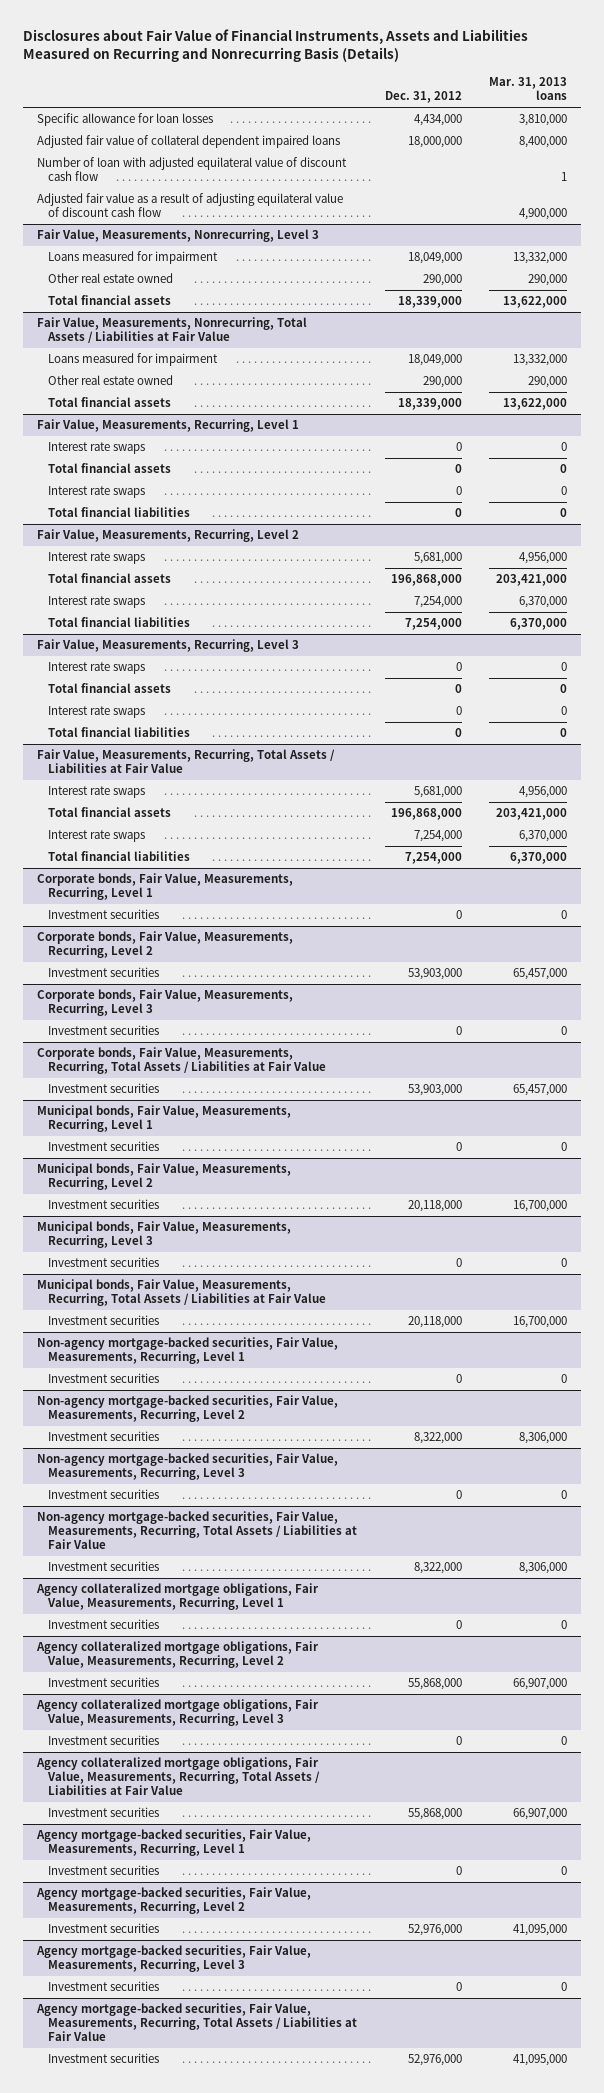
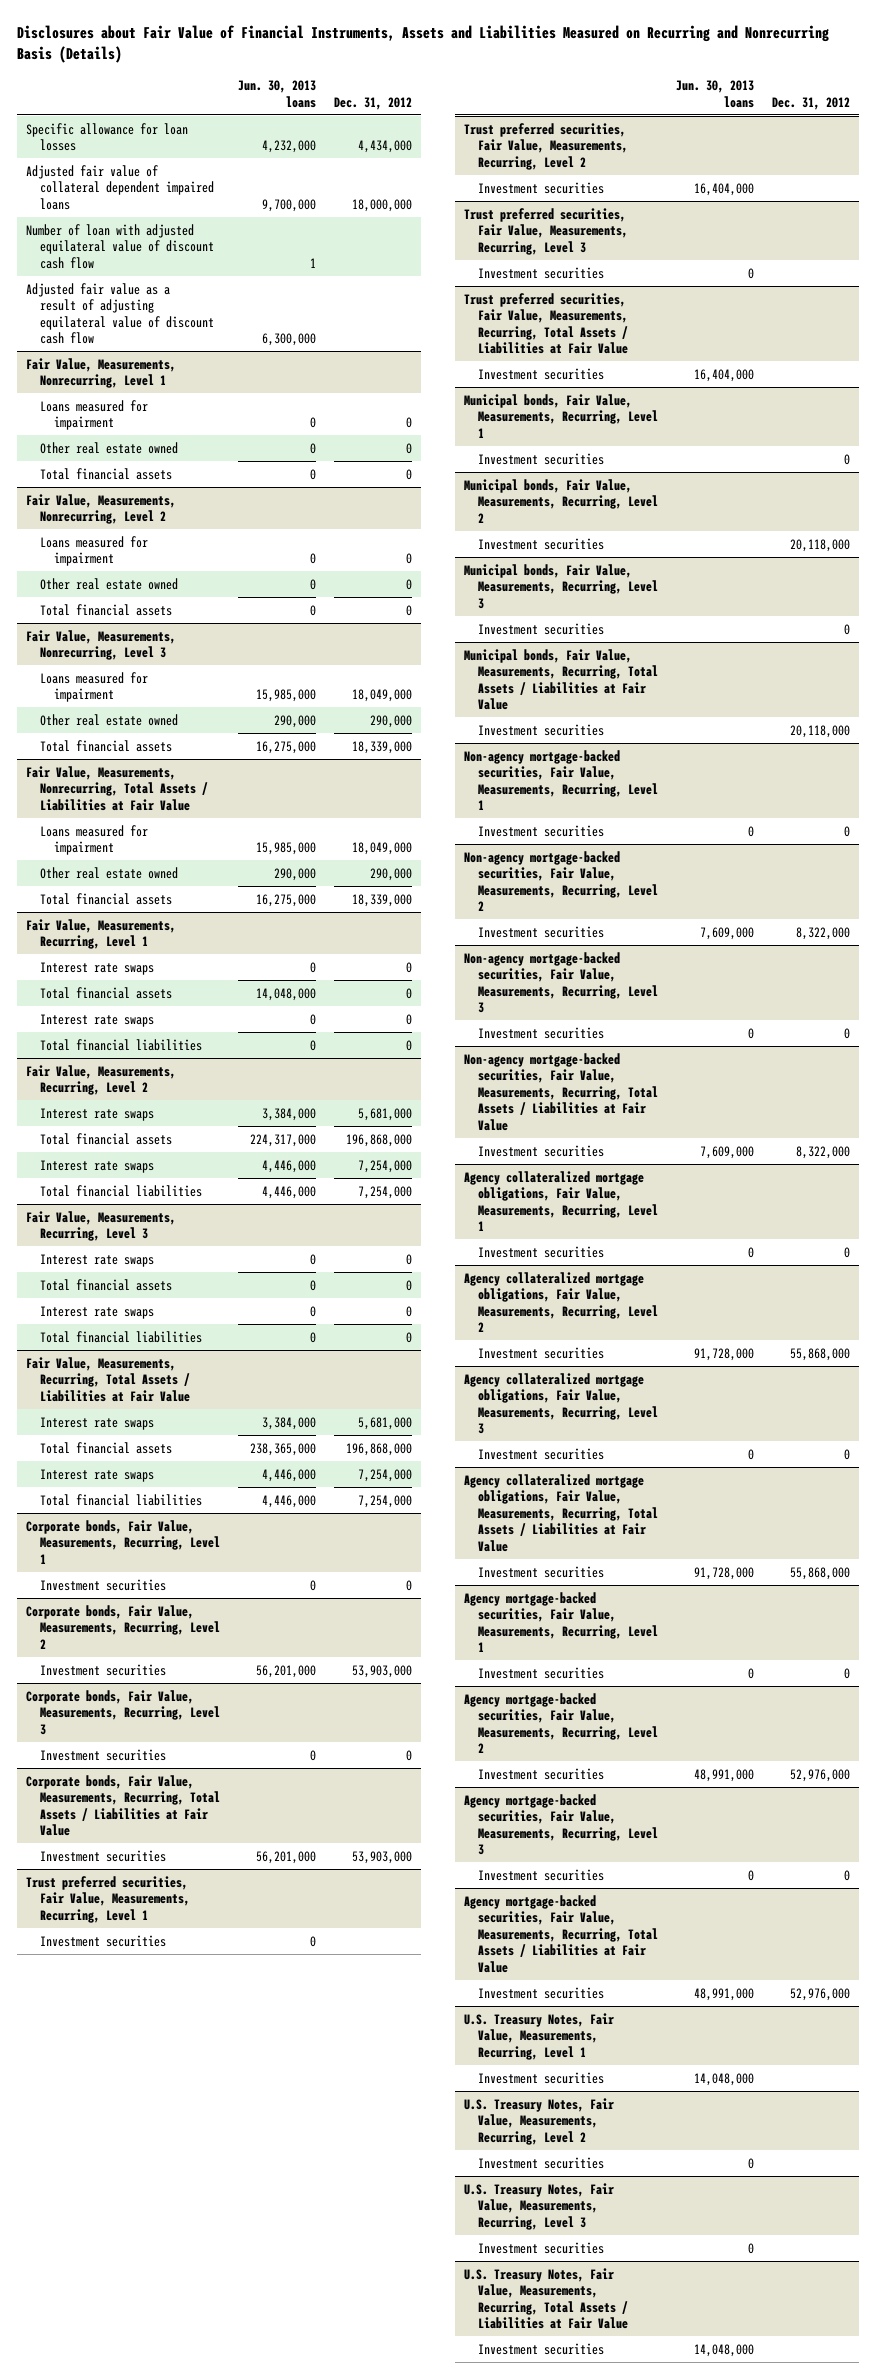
[489,77,568,101] Mar. 31, 2013 loans -> none
none -> [237,80,316,108] Jun. 30, 2013 loans
none -> [25,357,176,389] Fair Value, Measurements, Nonrecurring, Level 1
none -> [39,399,148,431] Loans measured for impairment
none -> [39,441,178,454] Other real estate owned
none -> [39,467,172,480] Total financial assets
none -> [25,493,176,525] Fair Value, Measurements, Nonrecurring, Level 2
none -> [39,535,148,567] Loans measured for impairment
none -> [39,577,178,590] Other real estate owned
none -> [39,603,172,616] Total financial assets
none -> [25,1875,190,1923] Trust preferred securities, Fair Value, Measurements, Recurring, Level 1
none -> [39,1934,166,1947] Investment securities
none -> [463,122,629,170] Trust preferred securities, Fair Value, Measurements, Recurring, Level 2
none -> [478,181,605,194] Investment securities
none -> [463,207,629,255] Trust preferred securities, Fair Value, Measurements, Recurring, Level 3
none -> [478,266,605,279] Investment securities
none -> [463,292,629,355] Trust preferred securities, Fair Value, Measurements, Recurring, Total Assets / Liabilities at Fair Value
none -> [478,367,605,380] Investment securities
none -> [463,2012,614,2060] U.S. Treasury Notes, Fair Value, Measurements, Recurring, Level 1
none -> [478,2071,605,2084] Investment securities
none -> [463,2097,614,2145] U.S. Treasury Notes, Fair Value, Measurements, Recurring, Level 2
none -> [478,2156,605,2169] Investment securities
none -> [463,2182,614,2230] U.S. Treasury Notes, Fair Value, Measurements, Recurring, Level 3
none -> [478,2241,605,2254] Investment securities
none -> [463,2267,629,2330] U.S. Treasury Notes, Fair Value, Measurements, Recurring, Total Assets / Liabilities at Fair Value
none -> [478,2342,605,2355] Investment securities

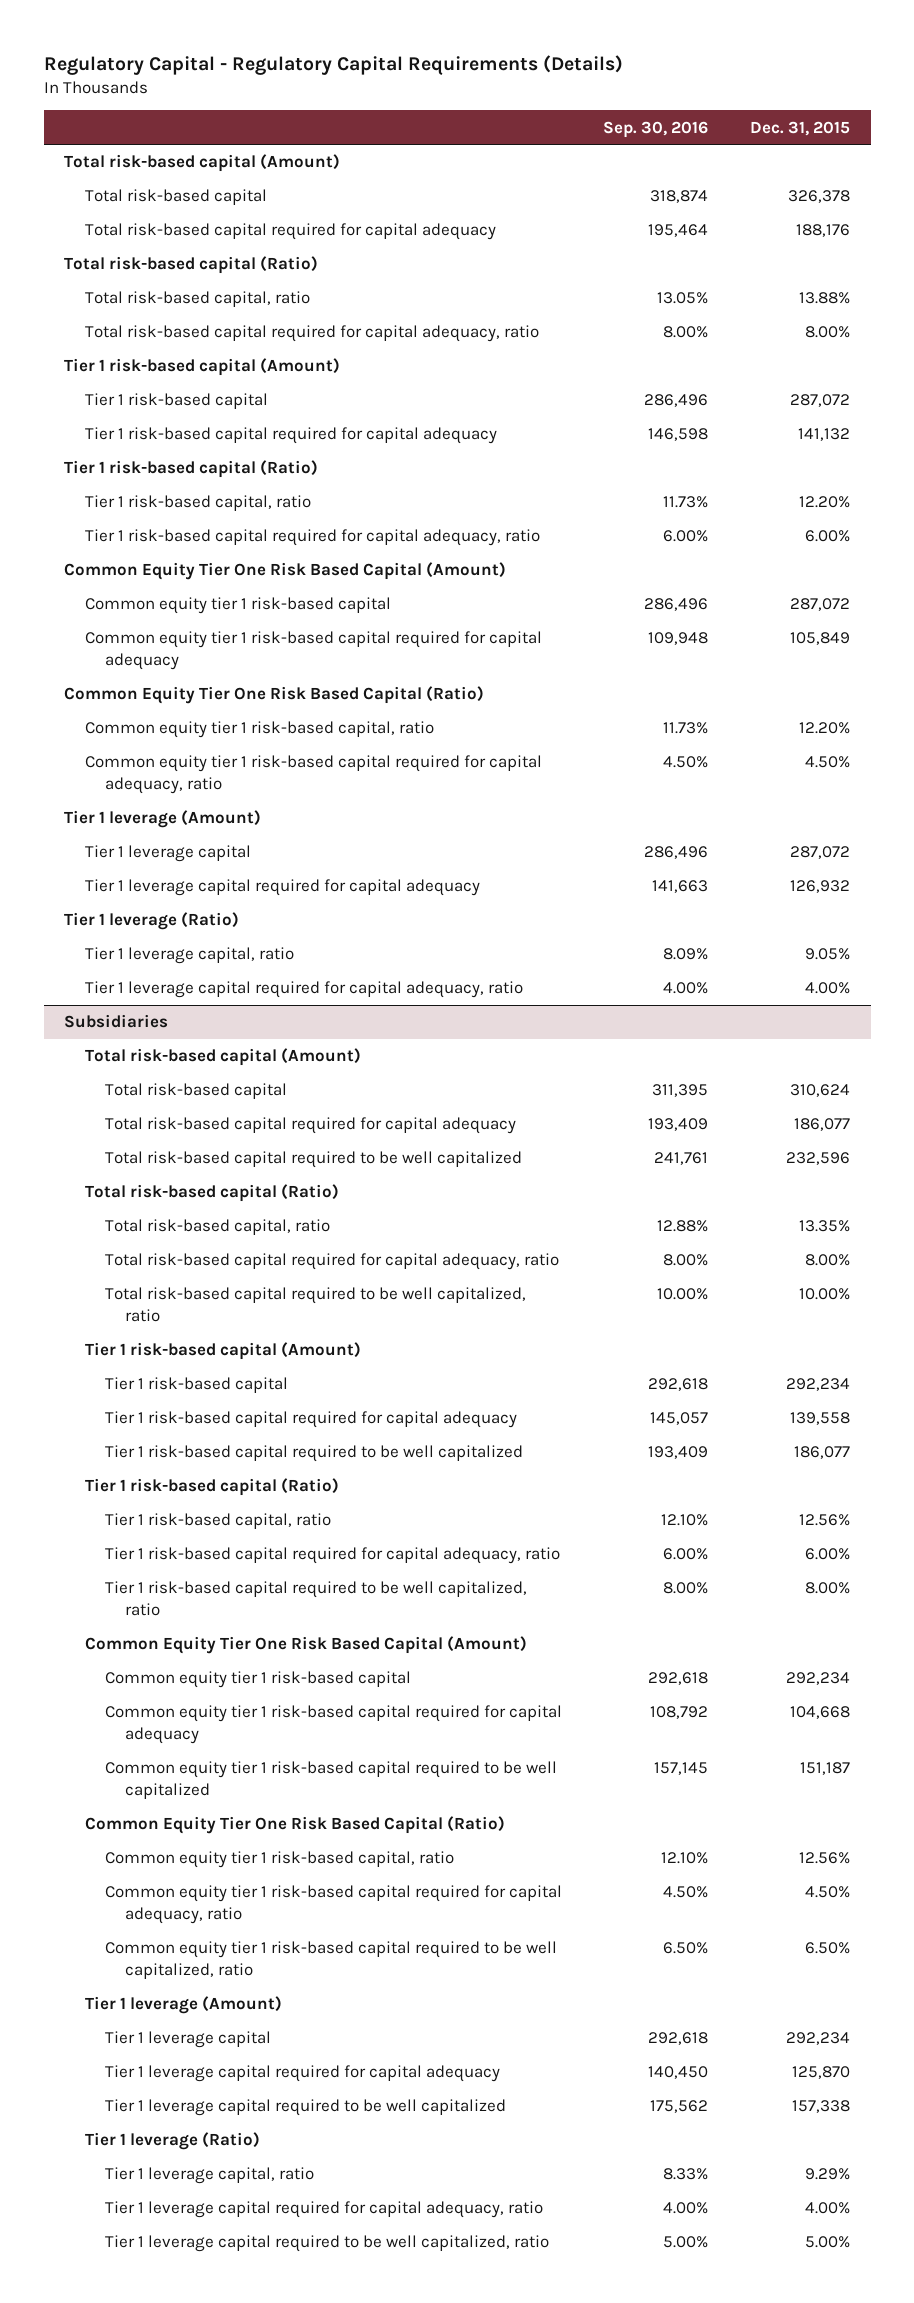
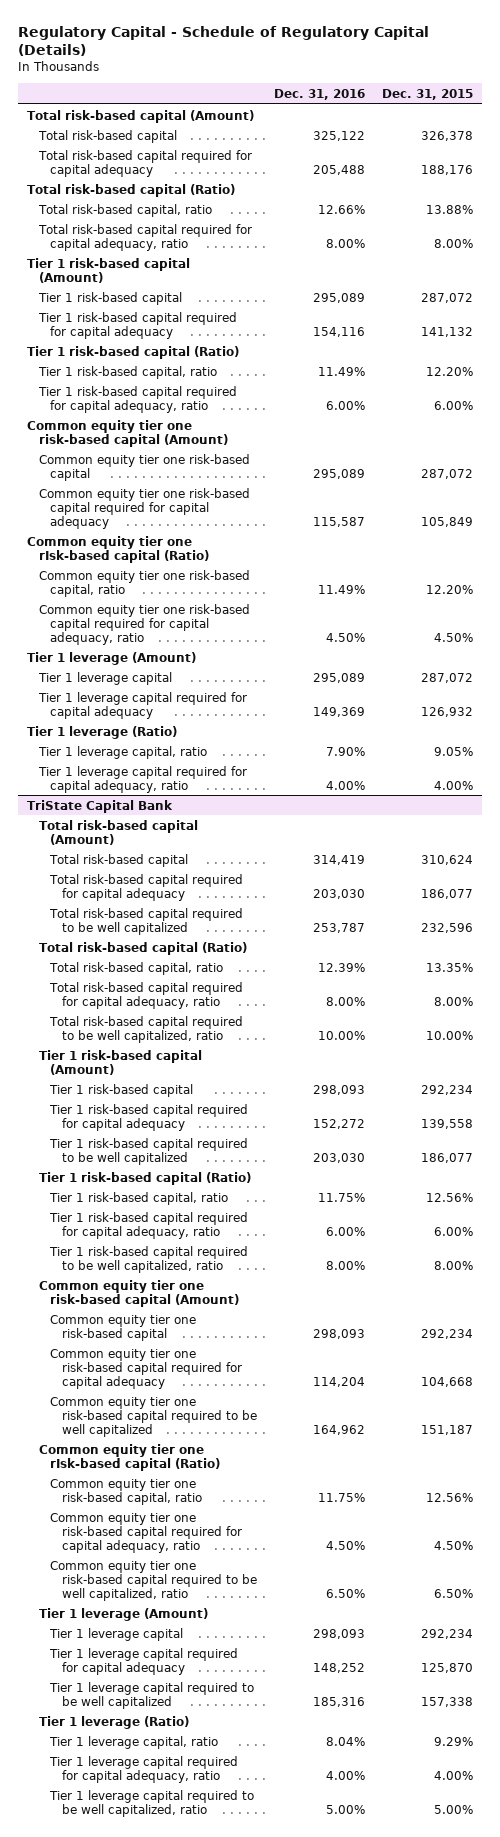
[43,55,623,76] Regulatory Capital - Regulatory Capital Requirements (Details) -> [18,25,430,57] Regulatory Capital - Schedule of Regulatory Capital (Details)
[603,120,709,138] Sep. 30, 2016 -> none
none -> [274,88,366,100] Dec. 31, 2016
[64,562,507,581] Common Equity Tier One Risk Based Capital (Amount) -> [26,419,228,447] Common equity tier one risk-based capital (Amount)
[84,597,391,615] Common equity tier 1 risk-based capital -> [38,453,250,481] Common equity tier one risk-based capital
[84,631,542,671] Common equity tier 1 risk-based capital required for capital adequacy -> [38,487,250,529] Common equity tier one risk-based capital required for capital adequacy
[64,686,485,705] Common Equity Tier One Risk Based Capital (Ratio) -> [26,535,209,563] Common equity tier one rIsk-based capital (Ratio)
[84,721,434,739] Common equity tier 1 risk-based capital, ratio -> [38,569,250,597] Common equity tier one risk-based capital, ratio
[84,755,542,795] Common equity tier 1 risk-based capital required for capital adequacy, ratio -> [38,603,250,645] Common equity tier one risk-based capital required for capital adequacy, ratio
[64,1014,169,1029] Subsidiaries -> [26,799,173,813] TriState Capital Bank
[84,1636,527,1655] Common Equity Tier One Risk Based Capital (Amount) -> [38,1279,240,1307] Common equity tier one risk-based capital (Amount)
[105,1671,412,1689] Common equity tier 1 risk-based capital -> [50,1314,197,1341] Common equity tier one risk-based capital
[105,1705,563,1745] Common equity tier 1 risk-based capital required for capital adequacy -> [50,1348,242,1389] Common equity tier one risk-based capital required for capital adequacy
[105,1761,558,1800] Common equity tier 1 risk-based capital required to be well capitalized -> [50,1396,257,1437] Common equity tier one risk-based capital required to be well capitalized
[84,1816,505,1835] Common Equity Tier One Risk Based Capital (Ratio) -> [38,1443,221,1471] Common equity tier one rIsk-based capital (Ratio)
[105,1851,455,1869] Common equity tier 1 risk-based capital, ratio -> [50,1478,202,1505] Common equity tier one risk-based capital, ratio
[105,1885,563,1925] Common equity tier 1 risk-based capital required for capital adequacy, ratio -> [50,1512,242,1553] Common equity tier one risk-based capital required for capital adequacy, ratio
[105,1941,558,1980] Common equity tier 1 risk-based capital required to be well capitalized, ratio -> [50,1560,257,1601] Common equity tier one risk-based capital required to be well capitalized, ratio

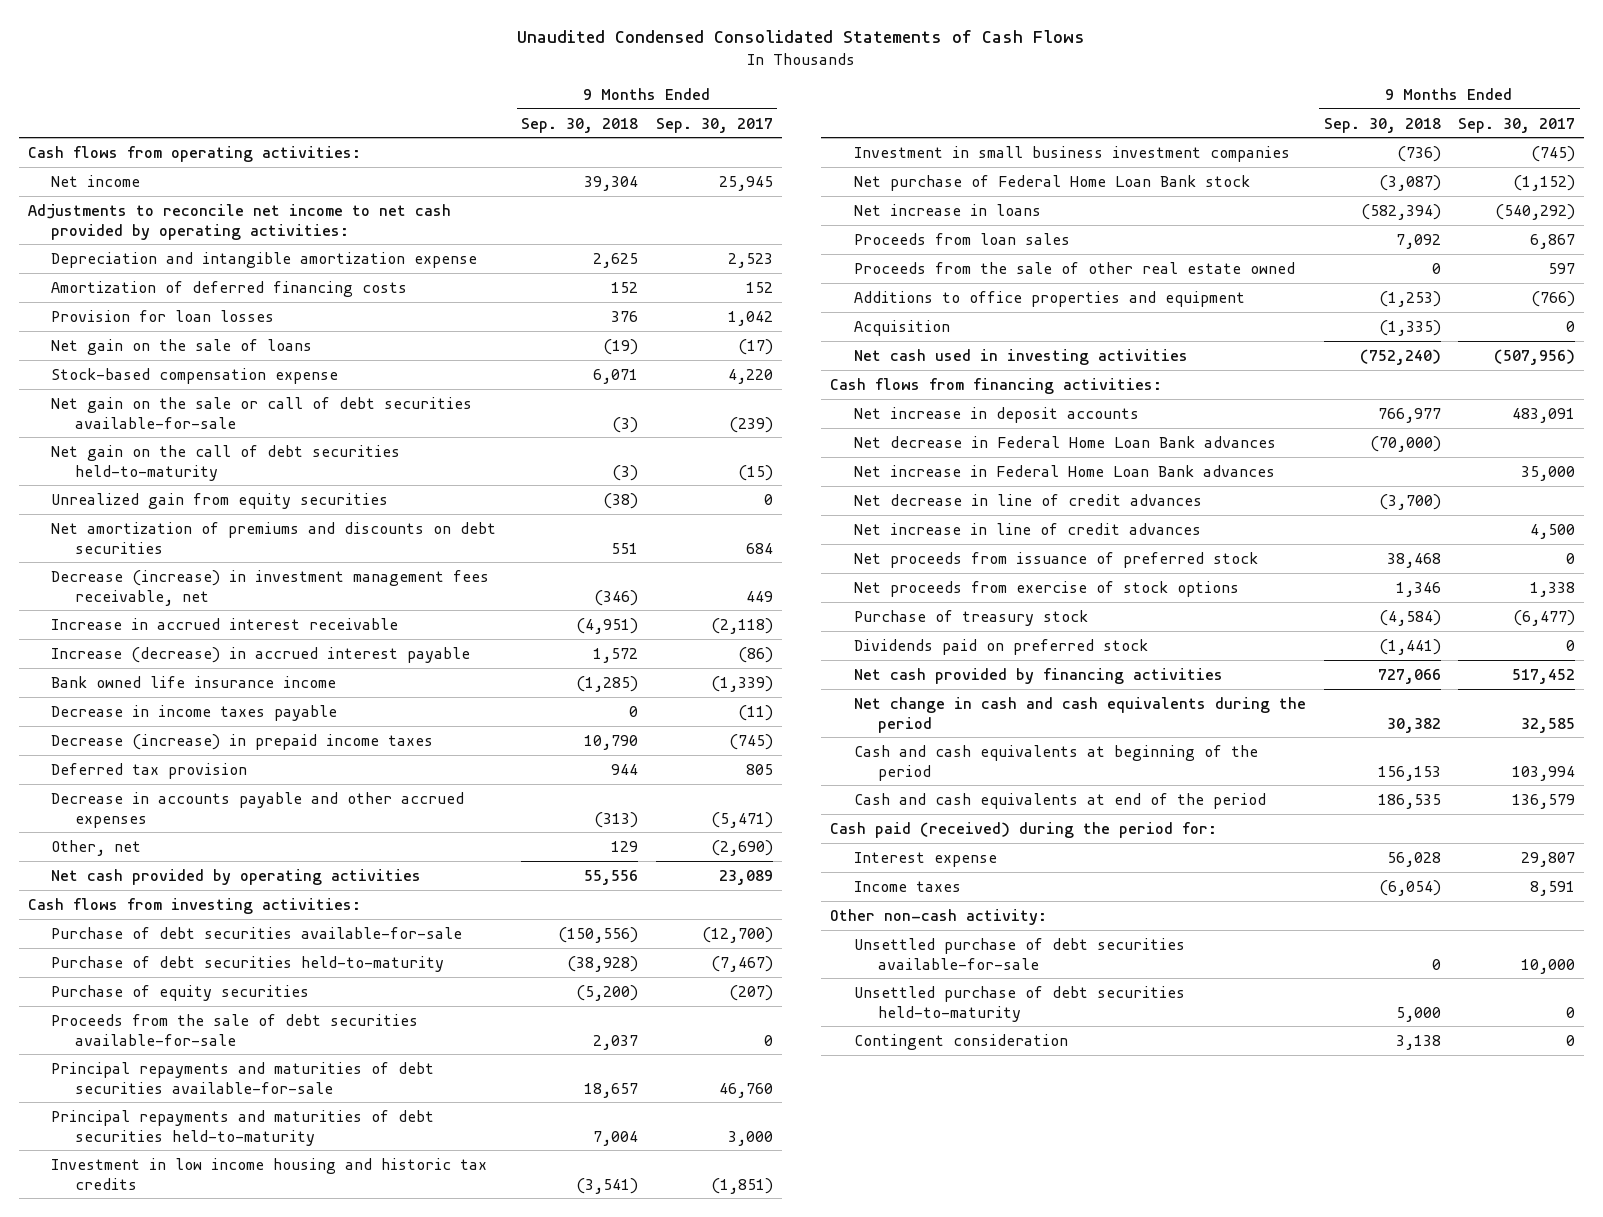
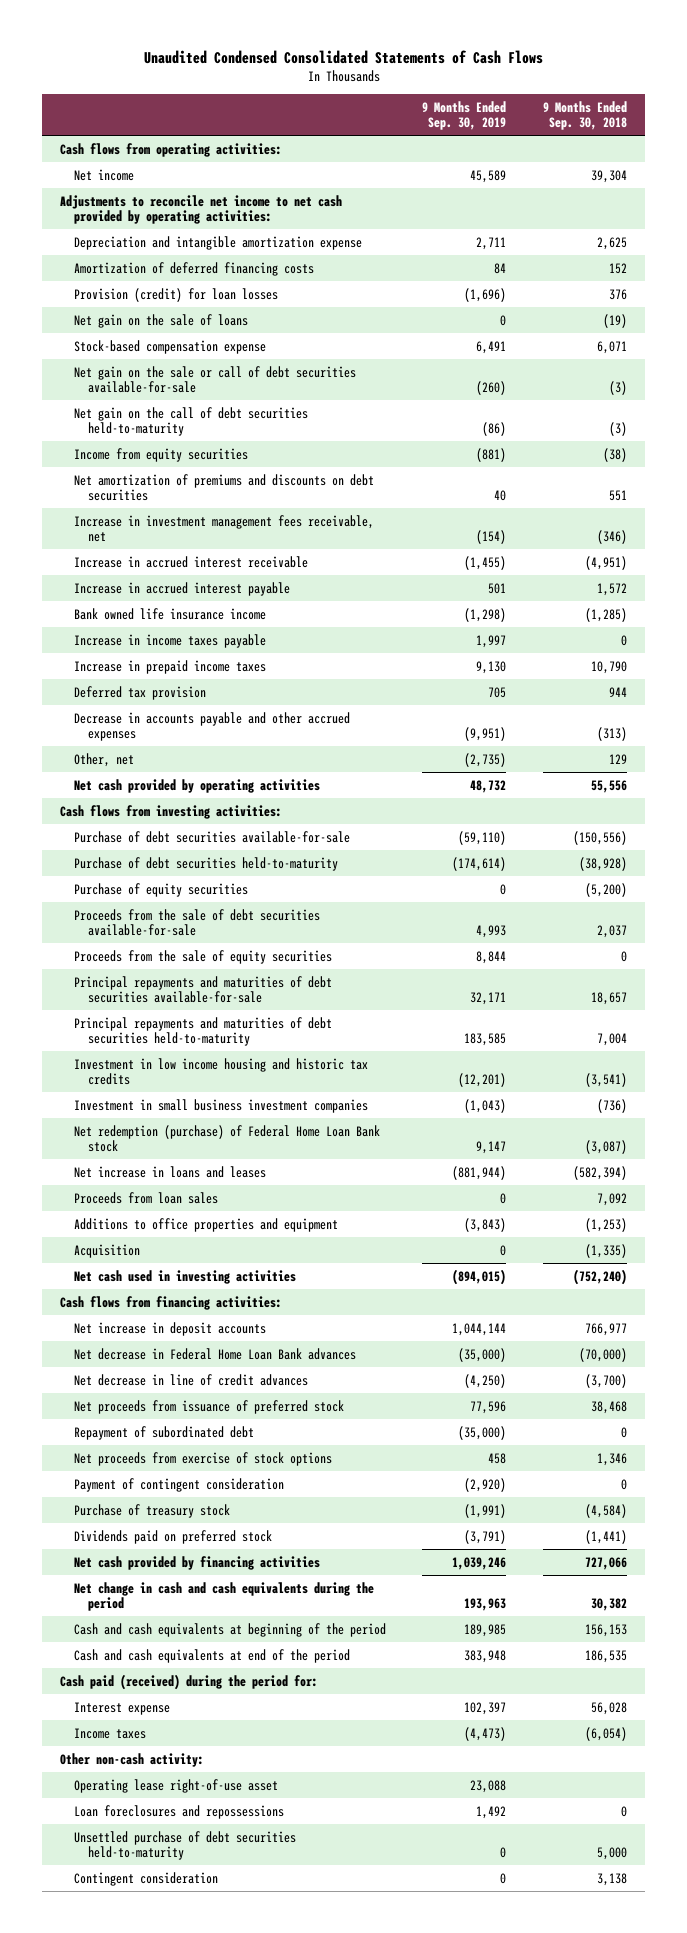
[655,117,773,133] Sep. 30, 2017 -> none
none -> [422,100,507,131] 9 Months Ended Sep. 30, 2019
[51,309,275,322] Provision for loan losses -> [73,287,278,302] Provision (credit) for loan losses
[51,492,389,509] Unrealized gain from equity securities -> [73,447,248,462] Income from equity securities
[51,569,490,606] Decrease (increase) in investment management fees receivable, net -> [73,514,374,543] Increase in investment management fees receivable, net
[51,646,471,663] Increase (decrease) in accrued interest payable -> [73,581,290,596] Increase in accrued interest payable
[51,704,338,721] Decrease in income taxes payable -> [73,633,266,648] Increase in income taxes payable
[51,733,434,750] Decrease (increase) in prepaid income taxes -> [73,659,266,674] Increase in prepaid income taxes
none -> [73,949,332,964] Proceeds from the sale of equity securities
[853,174,1250,191] Net purchase of Federal Home Loan Bank stock -> [73,1124,380,1153] Net redemption (purchase) of Federal Home Loan Bank stock
[853,203,1041,216] Net increase in loans -> [73,1165,266,1178] Net increase in loans and leases
[853,261,1295,274] Proceeds from the sale of other real estate owned -> none
[853,464,1275,477] Net increase in Federal Home Loan Bank advances -> none
[853,522,1201,535] Net increase in line of credit advances -> none
none -> [73,1425,254,1440] Repayment of subordinated debt
none -> [73,1477,284,1492] Payment of contingent consideration
[853,937,1185,970] Unsettled purchase of debt securities available-for-sale -> none
none -> [73,1778,278,1793] Operating lease right-of-use asset
none -> [73,1804,284,1819] Loan foreclosures and repossessions

